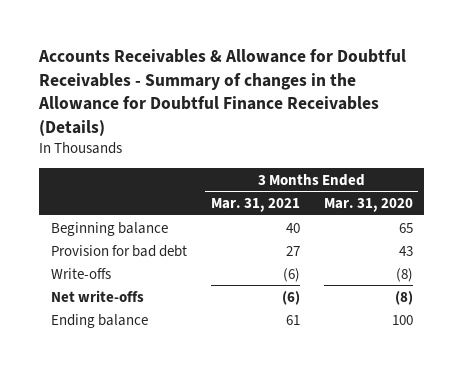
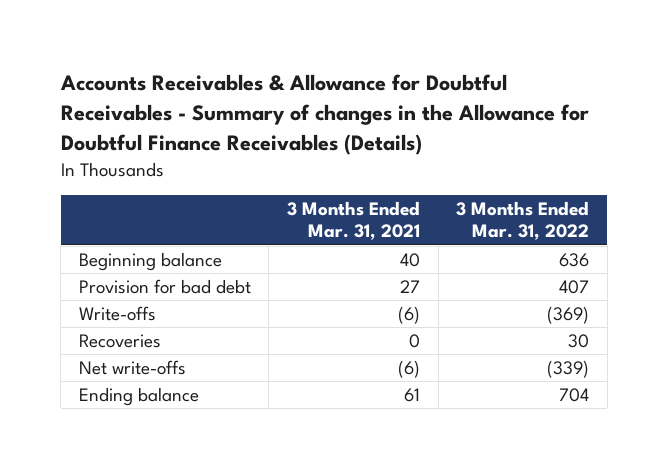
[323,197,413,212] Mar. 31, 2020 -> none
none -> [456,200,590,241] 3 Months Ended Mar. 31, 2022
none -> [78,333,161,348] Recoveries

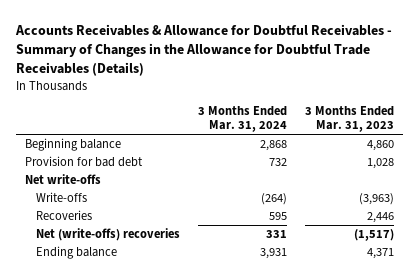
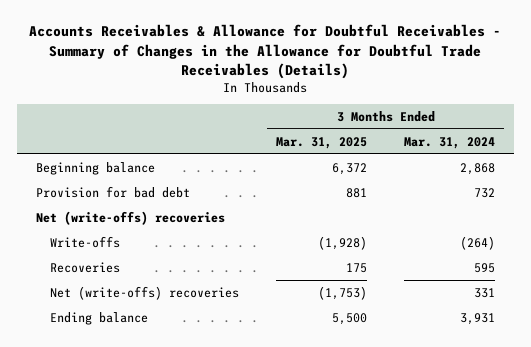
[305,106,395,133] 3 Months Ended Mar. 31, 2023 -> none
none -> [276,136,368,149] Mar. 31, 2025
[24,173,101,184] Net write-offs -> [35,210,225,225] Net (write-offs) recoveries

